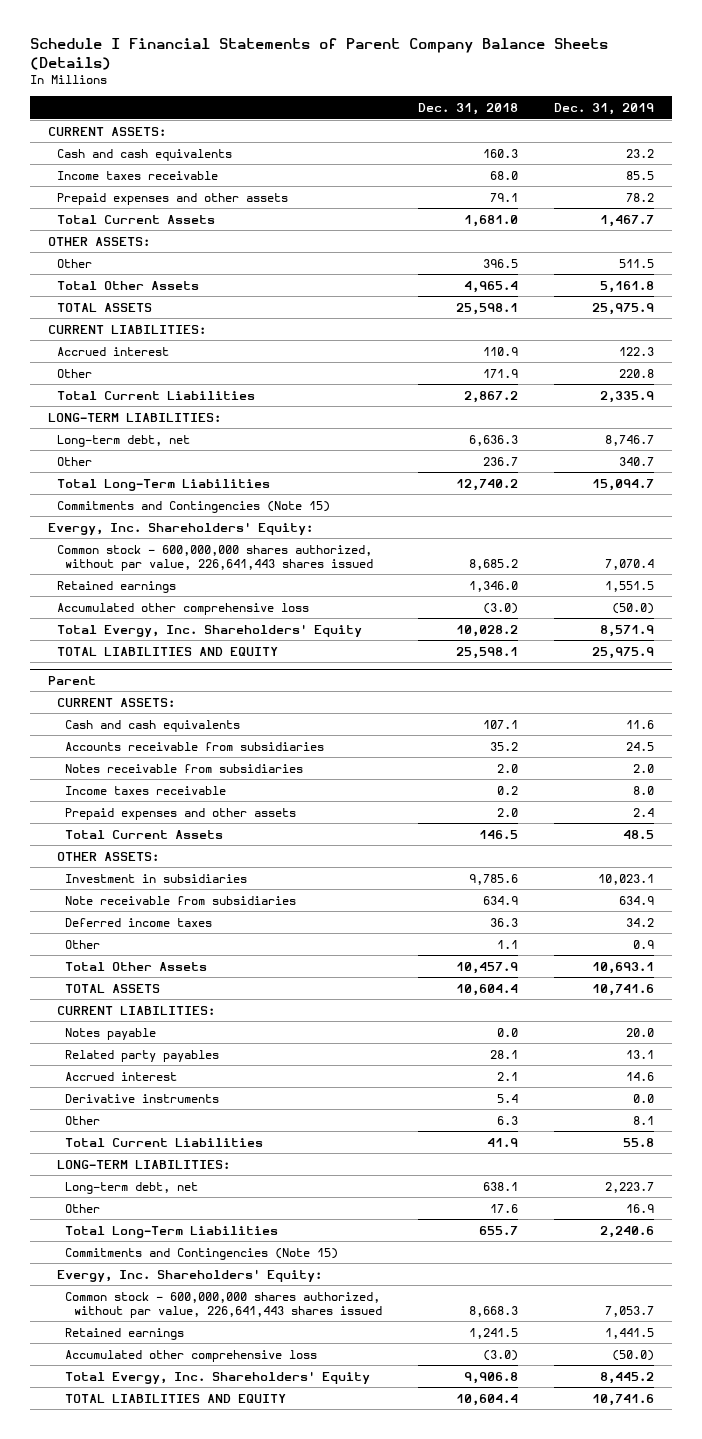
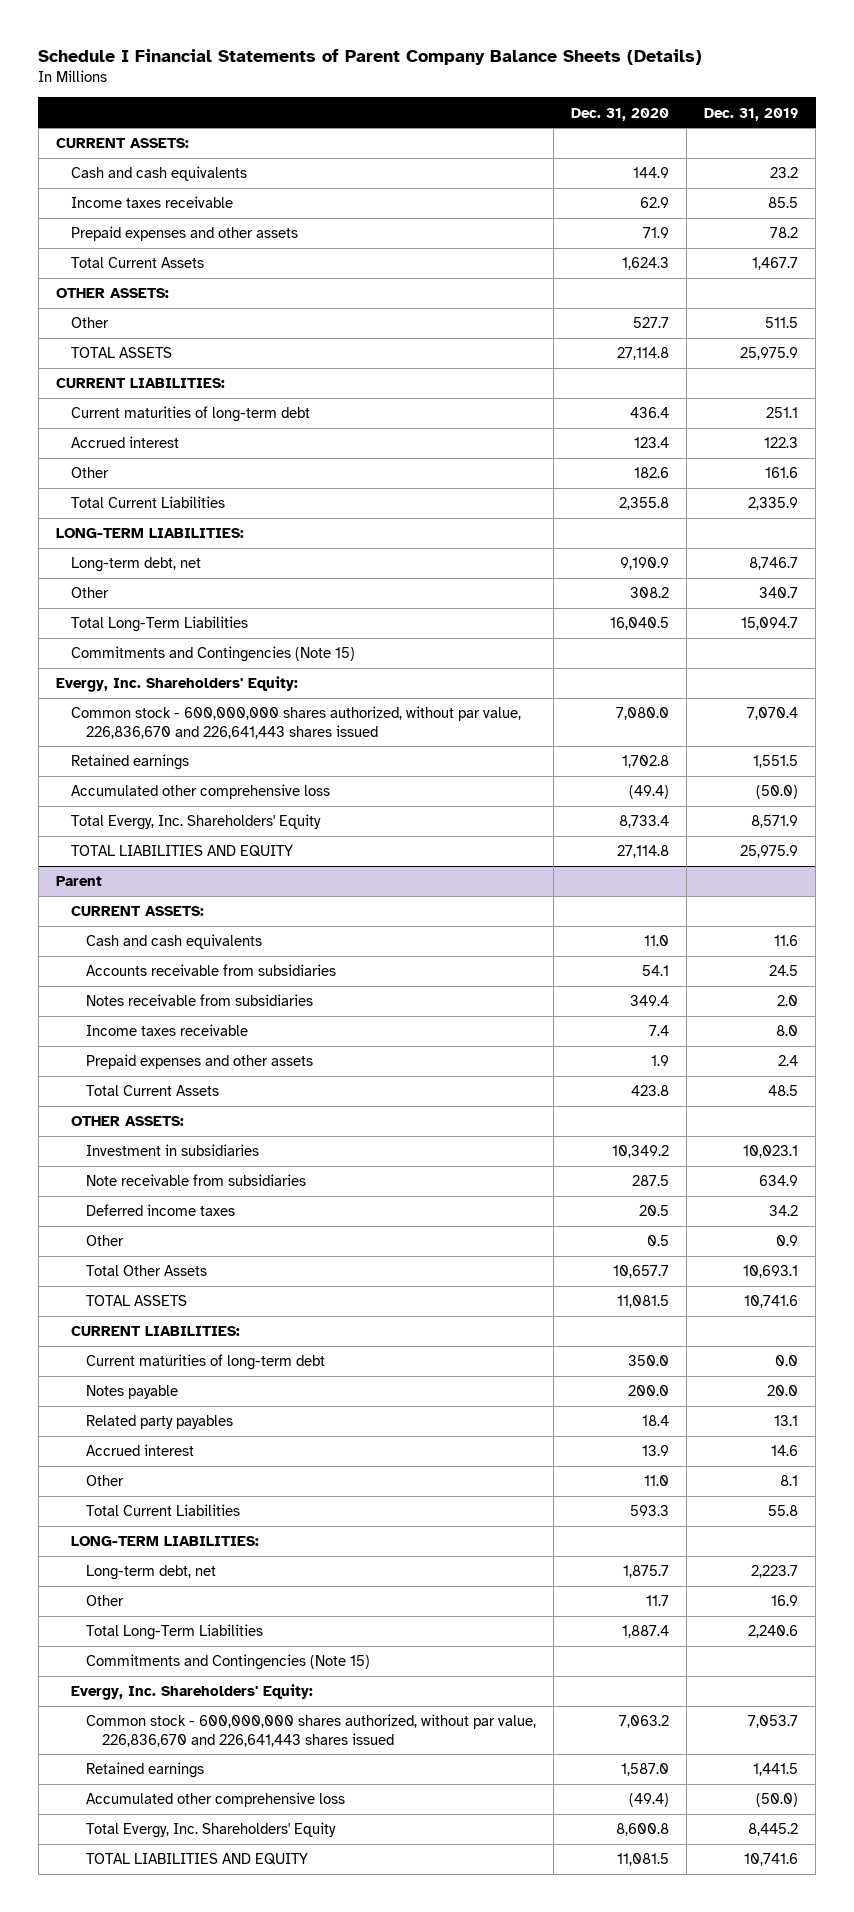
[417,103,518,116] Dec. 31, 2018 -> none
none -> [571,107,670,121] Dec. 31, 2020
[56,280,199,290] Total Other Assets -> none
none -> [70,406,310,423] Current maturities of long-term debt
[618,368,654,378] 220.8 -> [765,467,799,479] 161.6
[56,544,374,571] Common stock - 600,000,000 shares authorized, without par value, 226,641,443 shares issued -> [70,706,521,739] Common stock - 600,000,000 shares authorized, without par value, 226,836,670 and 226,641,443 shares issued
none -> [86,1354,326,1371] Current maturities of long-term debt
[65,1093,220,1103] Derivative instruments -> none
[65,1291,382,1318] Common stock - 600,000,000 shares authorized, without par value, 226,641,443 shares issued -> [86,1714,537,1747] Common stock - 600,000,000 shares authorized, without par value, 226,836,670 and 226,641,443 shares issued

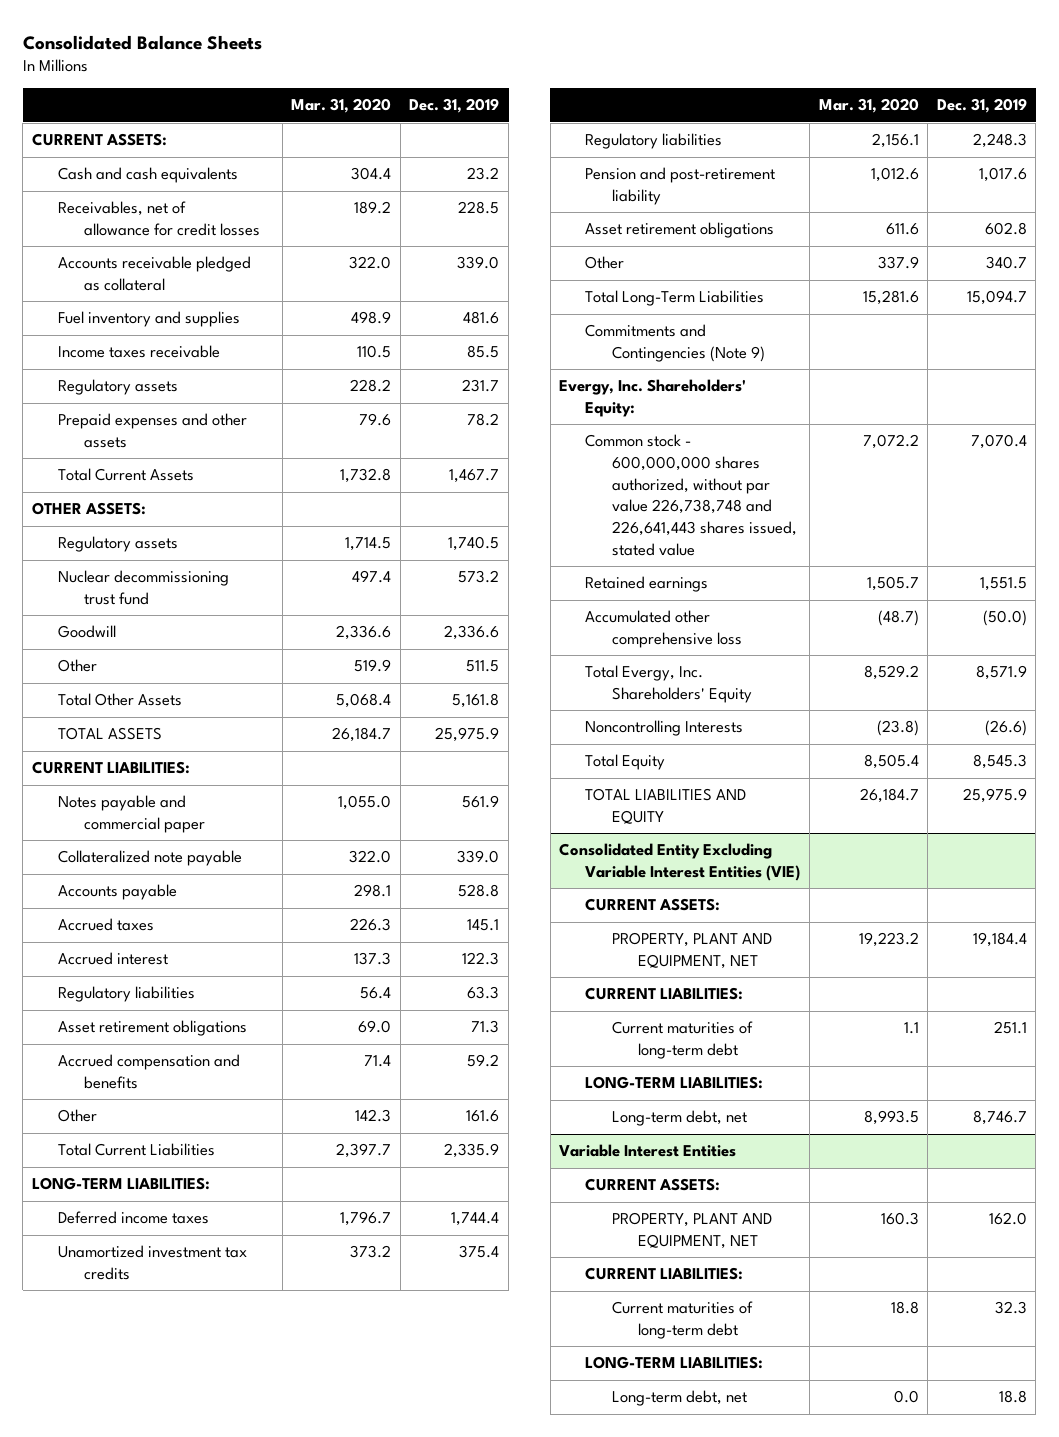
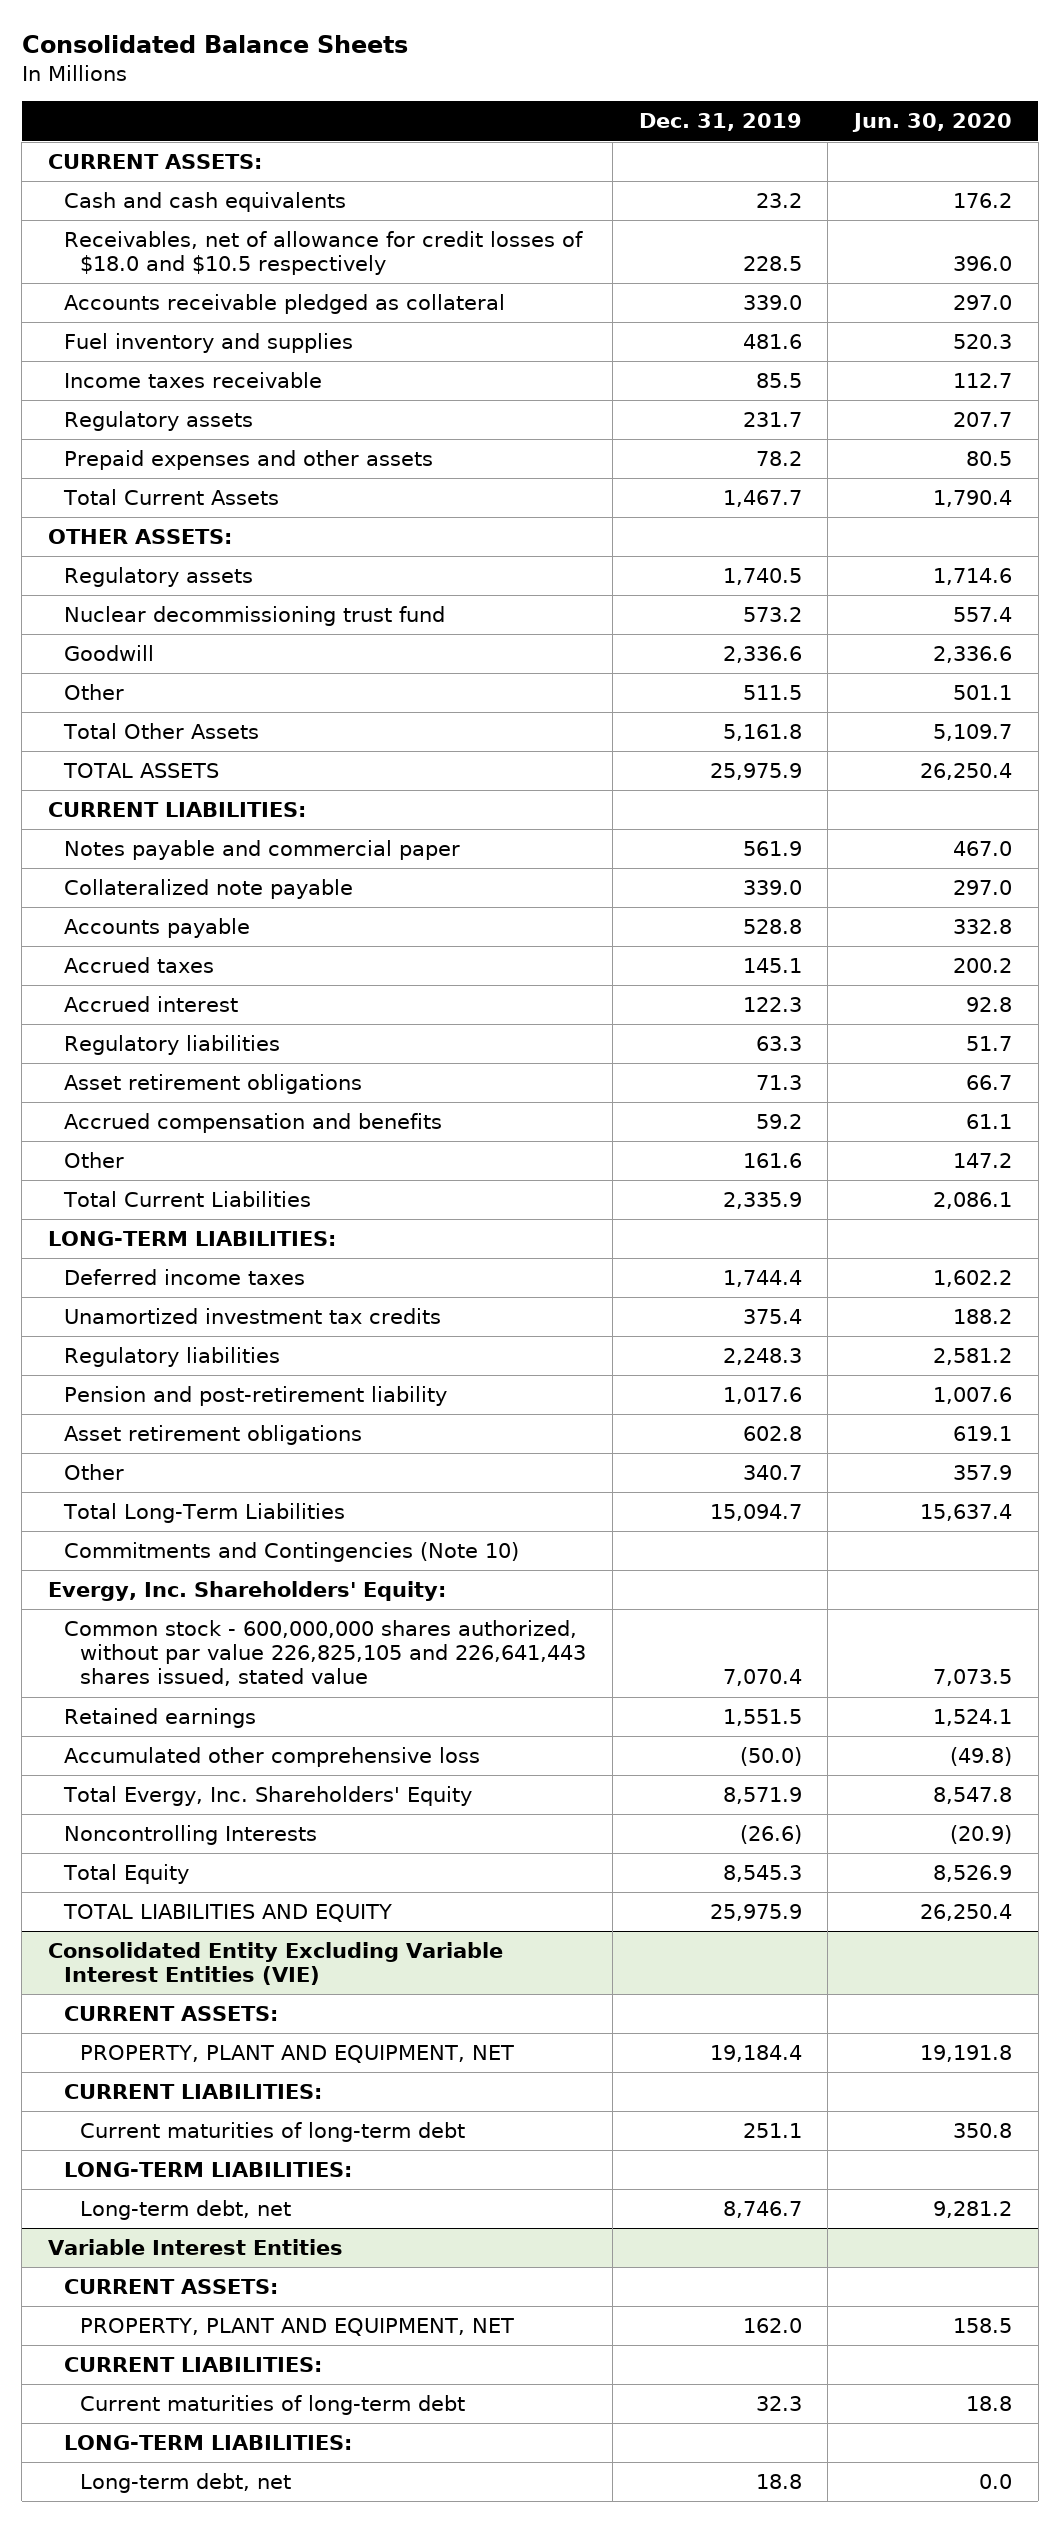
[291,98,392,114] Mar. 31, 2020 -> none
none -> [852,113,1013,133] Jun. 30, 2020
[58,201,261,236] Receivables, net of allowance for credit losses -> [63,231,583,276] Receivables, net of allowance for credit losses of $18.0 and $10.5 respectively
[585,324,765,362] Commitments and Contingencies (Note 9) -> [63,1542,519,1563] Commitments and Contingencies (Note 10)
[585,434,797,556] Common stock - 600,000,000 shares authorized, without par value 226,738,748 and 226,641,443 shares issued, stated value -> [63,1620,587,1687] Common stock - 600,000,000 shares authorized, without par value 226,825,105 and 226,641,443 shares issued, stated value

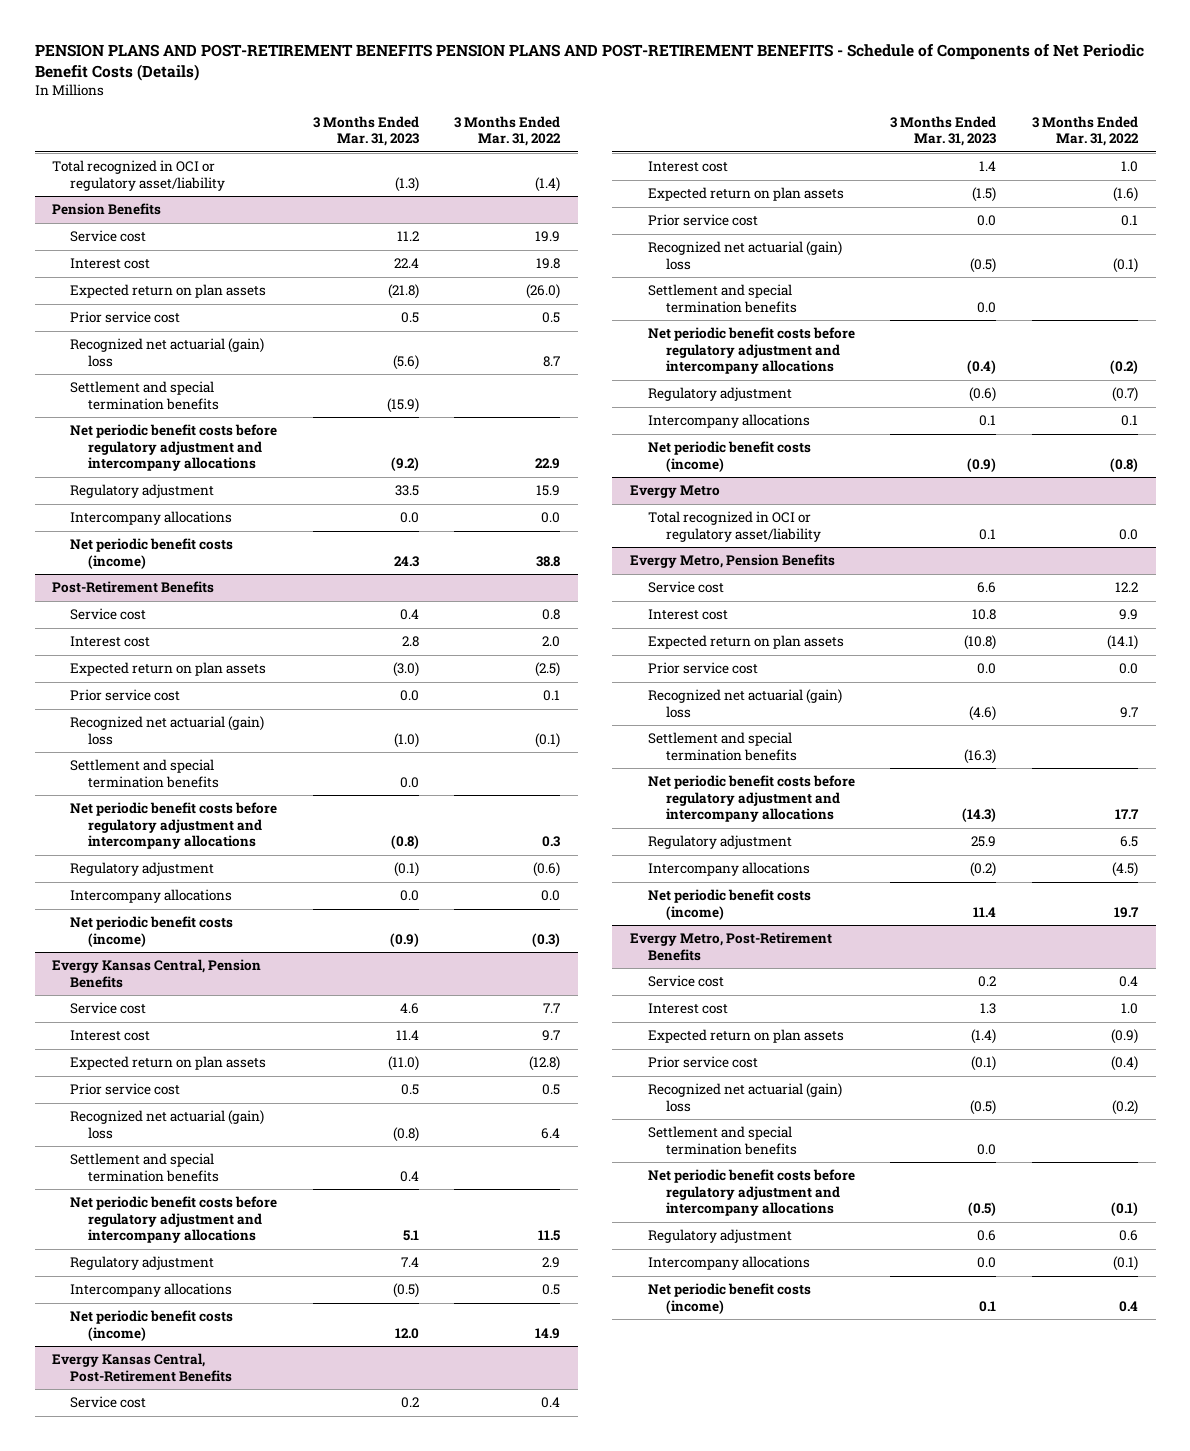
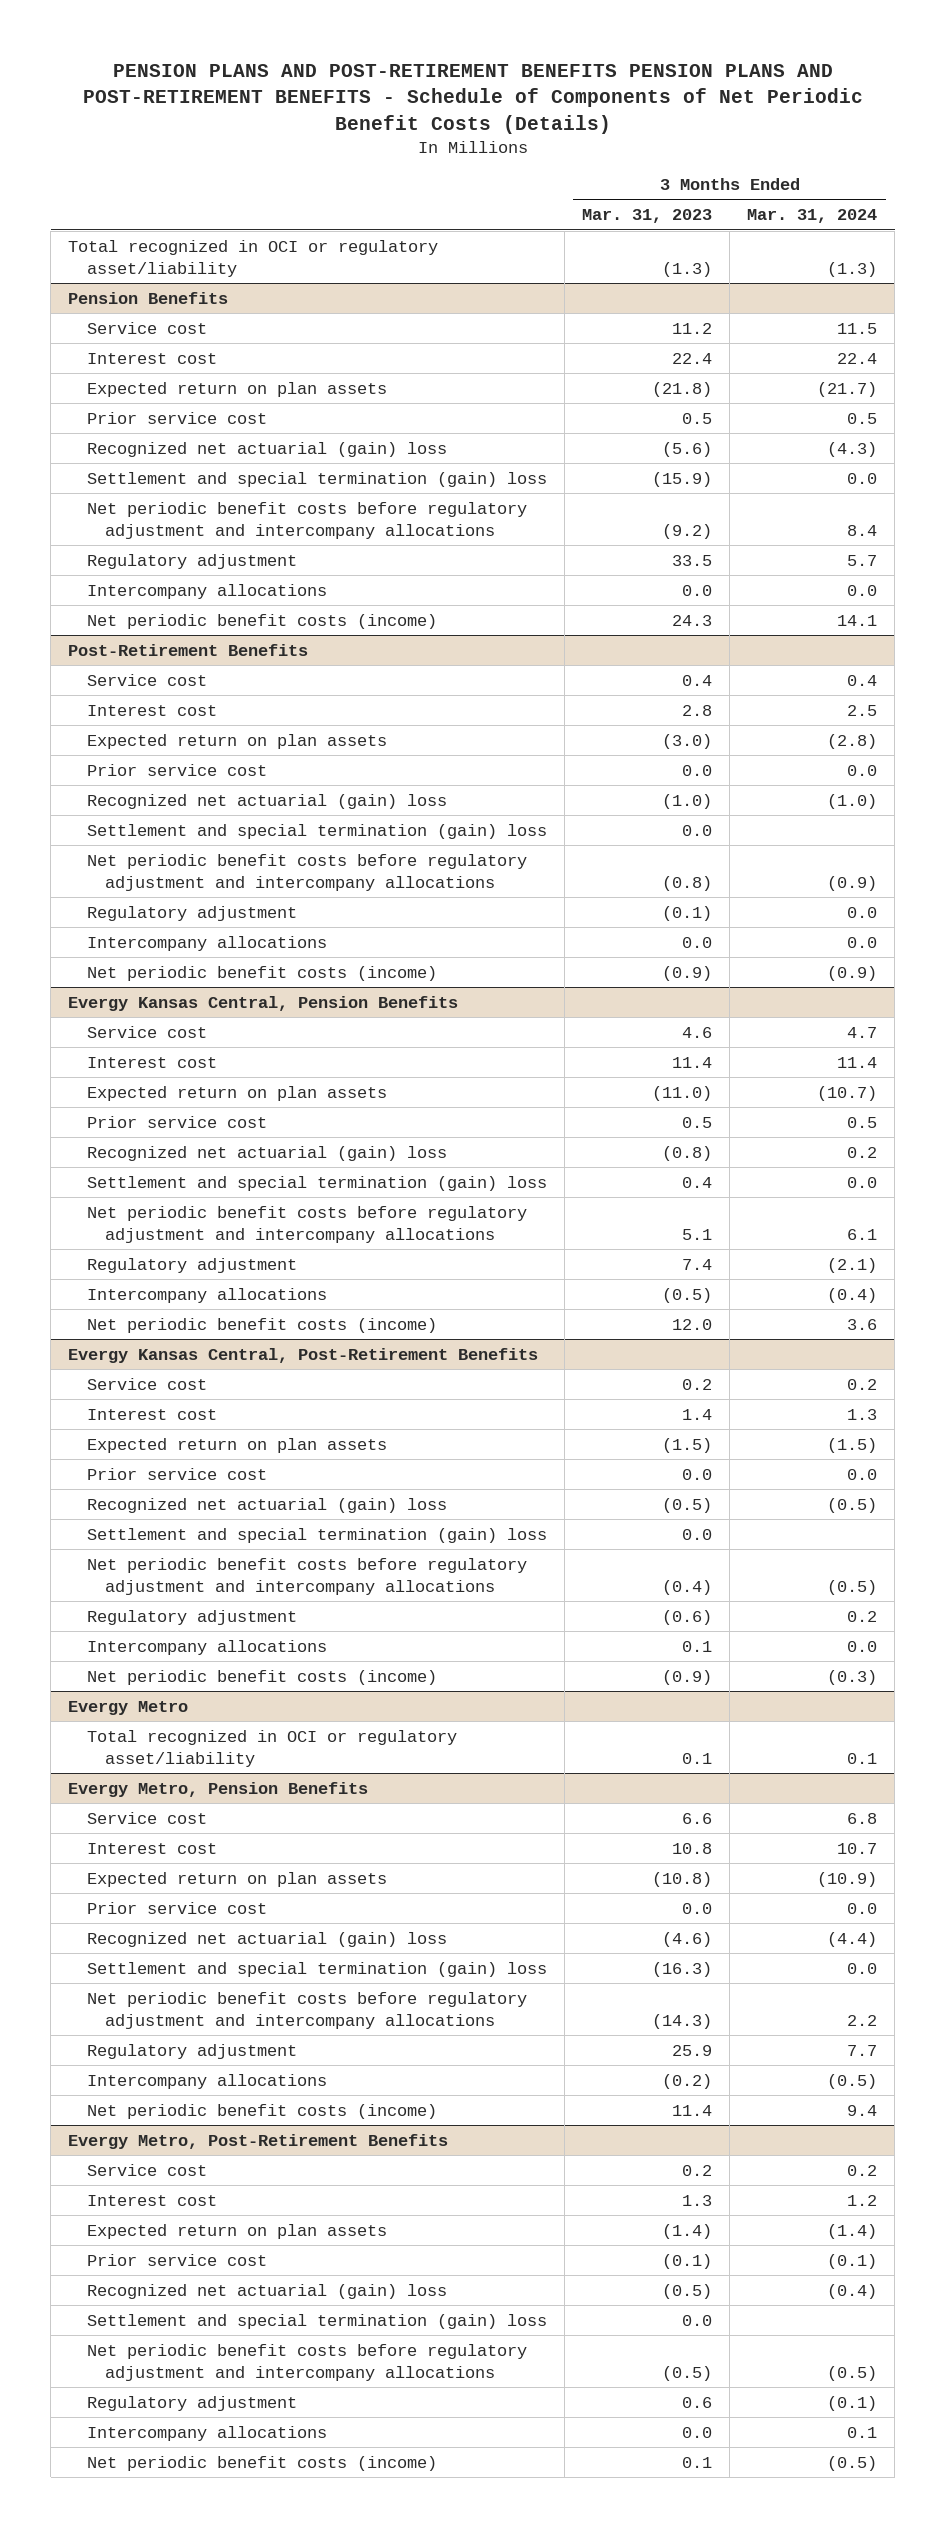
[454,115,562,147] 3 Months Ended Mar. 31, 2022 -> none
none -> [747,209,878,224] Mar. 31, 2024
[70,381,220,410] Settlement and special termination benefits -> [86,471,547,487] Settlement and special termination (gain) loss
[70,759,220,788] Settlement and special termination benefits -> [86,823,547,839] Settlement and special termination (gain) loss
[70,1153,220,1182] Settlement and special termination benefits -> [86,1175,547,1191] Settlement and special termination (gain) loss
[647,284,797,313] Settlement and special termination benefits -> [86,1527,547,1543] Settlement and special termination (gain) loss
[647,732,797,761] Settlement and special termination benefits -> [86,1961,547,1977] Settlement and special termination (gain) loss
[647,1126,797,1155] Settlement and special termination benefits -> [86,2313,547,2329] Settlement and special termination (gain) loss

